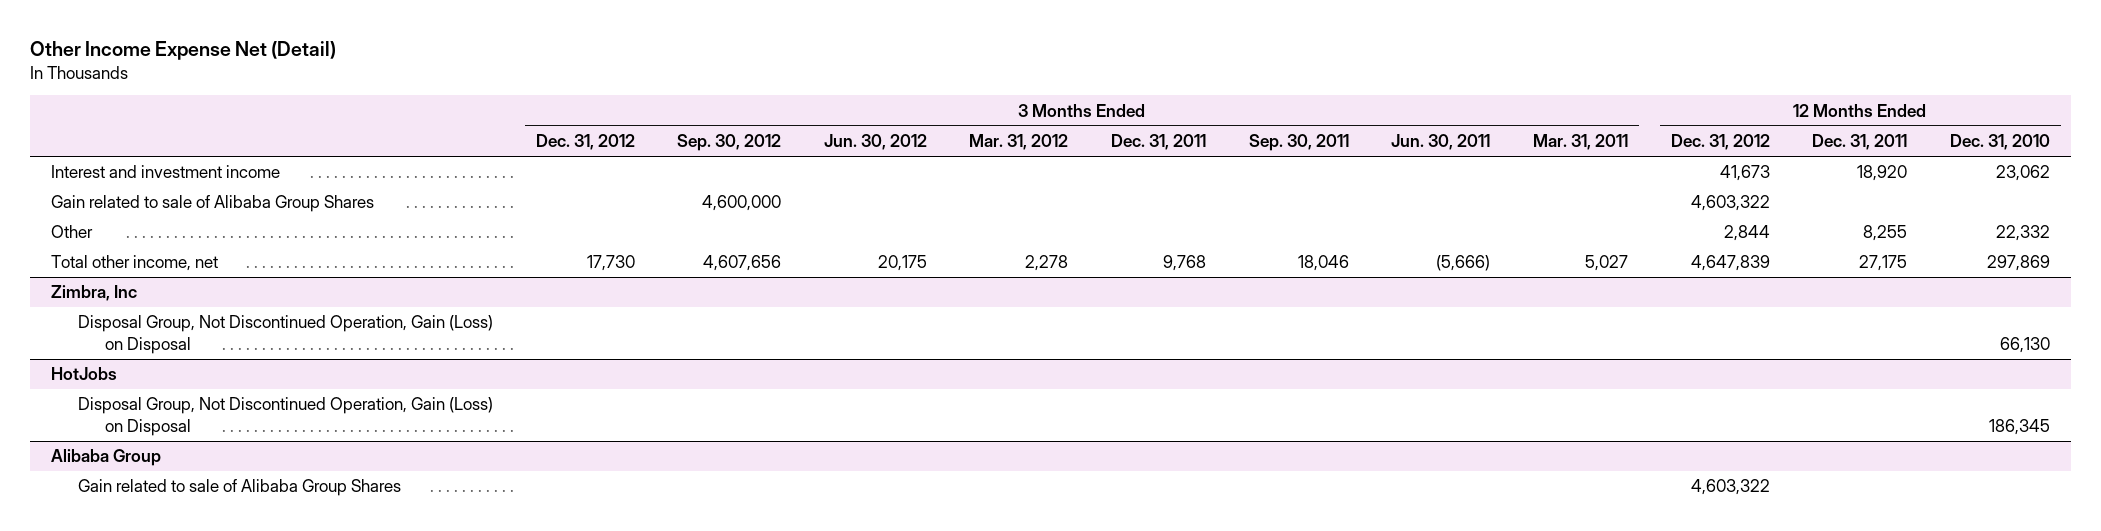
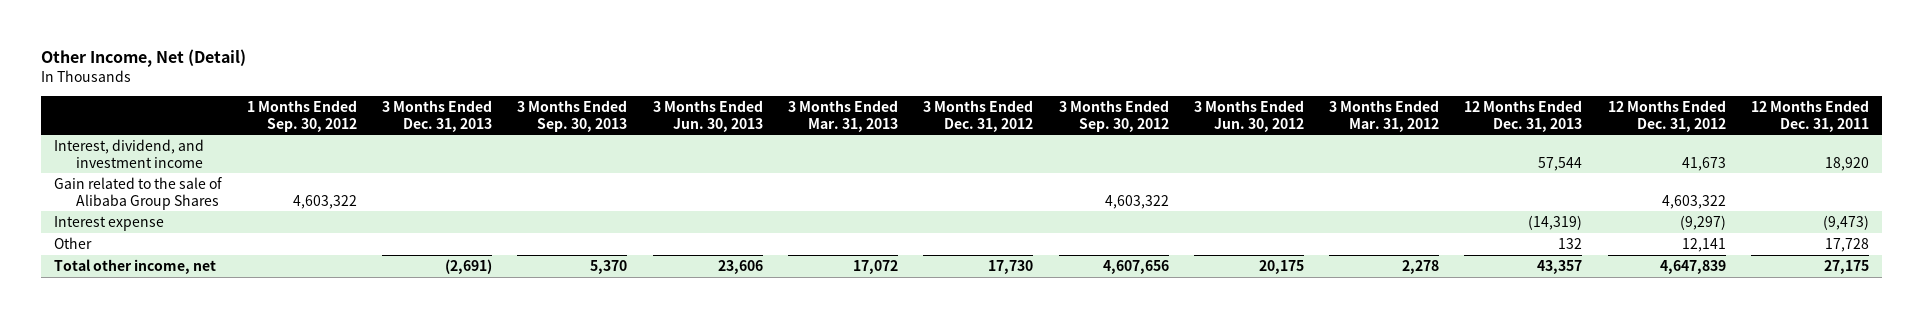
[29,40,336,60] Other Income Expense Net (Detail) -> [40,48,246,67] Other Income, Net (Detail)
[1111,134,1207,151] Dec. 31, 2011 -> none
[1248,134,1349,152] Sep. 30, 2011 -> none
[1391,134,1491,151] Jun. 30, 2011 -> none
[1533,134,1629,151] Mar. 31, 2011 -> none
[1949,134,2050,151] Dec. 31, 2010 -> none
none -> [246,100,357,132] 1 Months Ended Sep. 30, 2012
none -> [382,100,493,132] 3 Months Ended Dec. 31, 2013
none -> [517,100,628,132] 3 Months Ended Sep. 30, 2013
none -> [652,100,763,132] 3 Months Ended Jun. 30, 2013
none -> [787,100,898,132] 3 Months Ended Mar. 31, 2013
none -> [1464,100,1583,132] 12 Months Ended Dec. 31, 2013
[51,165,281,179] Interest and investment income -> [53,139,204,168] Interest, dividend, and investment income
[51,195,375,213] Gain related to sale of Alibaba Group Shares -> [53,177,222,210] Gain related to the sale of Alibaba Group Shares
[702,195,782,212] 4,600,000 -> [1104,194,1169,209] 4,603,322
none -> [53,216,164,232] Interest expense
[1723,225,1770,242] 2,844 -> [1681,238,1726,253] 12,141
[1863,225,1908,242] 8,255 -> [1824,238,1869,253] 17,728
[51,285,138,302] Zimbra, Inc -> none
[77,315,493,354] Disposal Group, Not Discontinued Operation, Gain (Loss) on Disposal -> none
[51,367,118,381] HotJobs -> none
[77,397,493,436] Disposal Group, Not Discontinued Operation, Gain (Loss) on Disposal -> none
[51,449,162,467] Alibaba Group -> none
[77,479,401,497] Gain related to sale of Alibaba Group Shares -> none

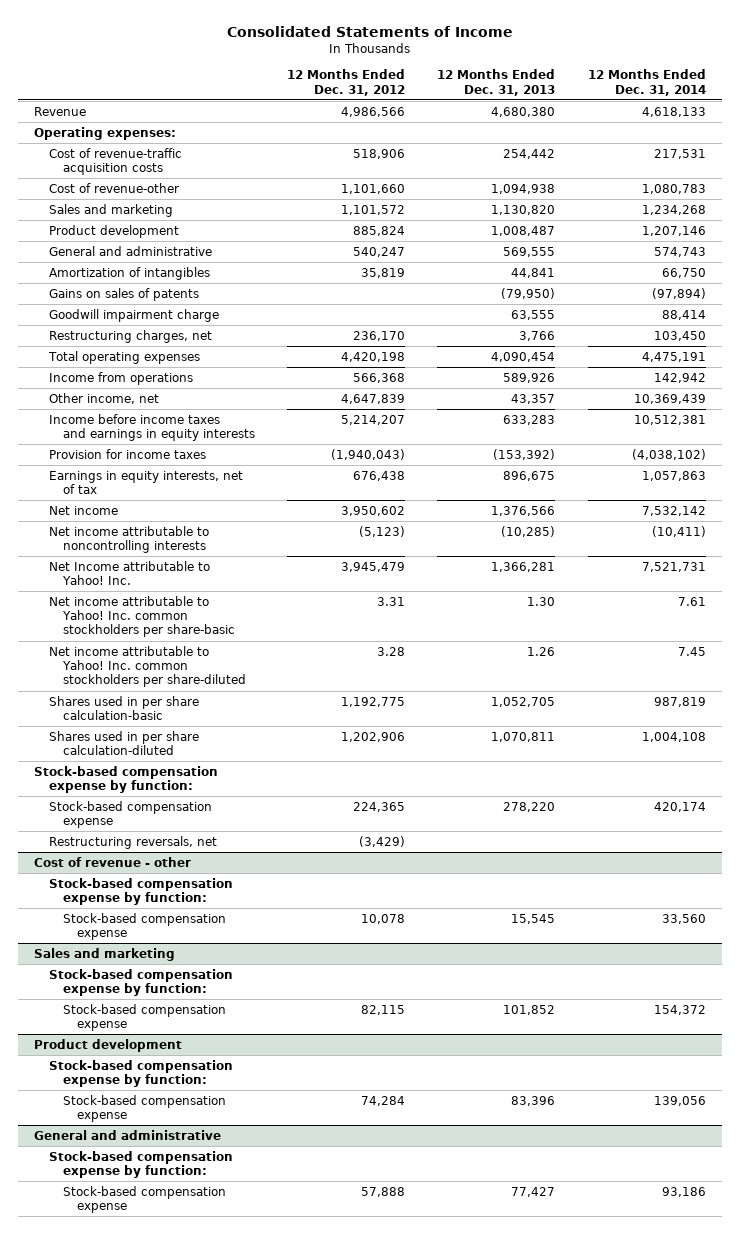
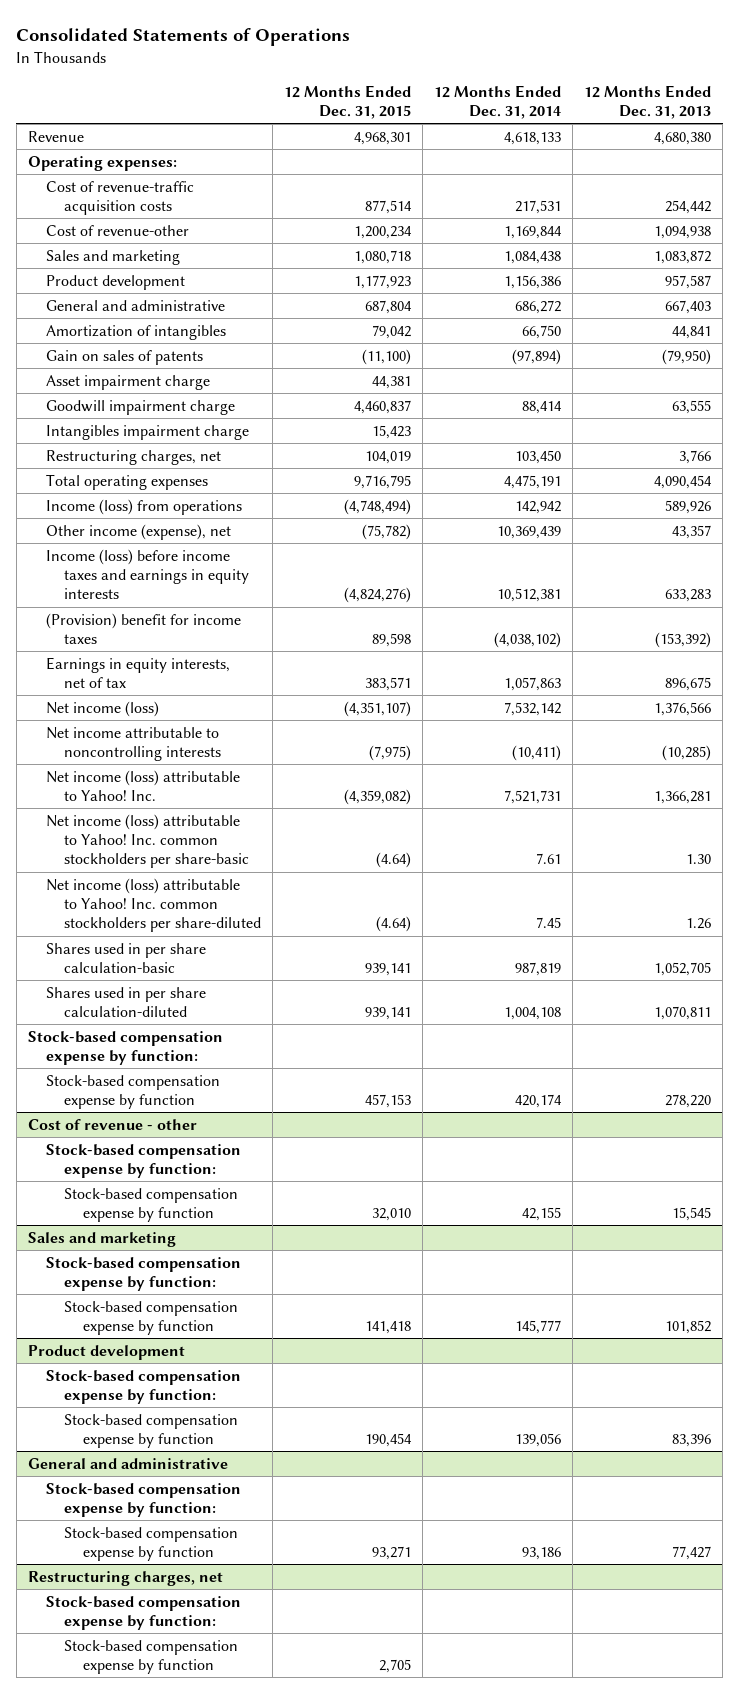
[226,25,513,37] Consolidated Statements of Income -> [16,28,351,47] Consolidated Statements of Operations
[286,69,405,96] 12 Months Ended Dec. 31, 2012 -> none
none -> [284,84,412,120] 12 Months Ended Dec. 31, 2015
[641,184,706,195] 1,080,783 -> [504,225,563,239] 1,169,844
[491,205,556,216] 1,130,820 -> [654,249,712,264] 1,083,872
[641,205,706,216] 1,234,268 -> [504,250,562,264] 1,084,438
[491,226,556,237] 1,008,487 -> [665,274,712,289] 957,587
[641,226,706,237] 1,207,146 -> [504,274,562,289] 1,156,386
[503,247,556,258] 569,555 -> [665,299,712,314] 667,403
[653,247,706,258] 574,743 -> [515,299,562,314] 686,272
[48,288,199,302] Gains on sales of patents -> [46,349,204,365] Gain on sales of patents
none -> [46,374,211,390] Asset impairment charge
none -> [46,424,250,440] Intangibles impairment charge
[48,372,193,386] Income from operations -> [46,498,243,515] Income (loss) from operations
[48,393,159,405] Other income, net -> [46,523,232,540] Other income (expense), net
[48,414,255,442] Income before income taxes and earnings in equity interests -> [46,548,250,600] Income (loss) before income taxes and earnings in equity interests
[48,449,206,460] Provision for income taxes -> [46,612,242,645] (Provision) benefit for income taxes
[48,506,118,516] Net income -> [46,700,160,717] Net income (loss)
[48,561,210,586] Net Income attributable to Yahoo! Inc. -> [46,769,241,802] Net income (loss) attributable to Yahoo! Inc.
[48,596,235,638] Net income attributable to Yahoo! Inc. common stockholders per share-basic -> [46,813,250,869] Net income (loss) attributable to Yahoo! Inc. common stockholders per share-basic
[48,646,246,688] Net income attributable to Yahoo! Inc. common stockholders per share-diluted -> [46,877,262,933] Net income (loss) attributable to Yahoo! Inc. common stockholders per share-diluted
[48,836,217,850] Restructuring reversals, net -> none
[48,801,212,829] Stock-based compensation expense -> [46,1074,221,1110] Stock-based compensation expense by function
[62,913,226,941] Stock-based compensation expense -> [64,1187,239,1223] Stock-based compensation expense by function
[661,914,706,925] 33,560 -> [522,1207,562,1222] 42,155
[62,1004,226,1032] Stock-based compensation expense -> [64,1300,239,1336] Stock-based compensation expense by function
[653,1005,706,1016] 154,372 -> [515,1320,562,1335] 145,777
[62,1095,226,1123] Stock-based compensation expense -> [64,1413,239,1449] Stock-based compensation expense by function
[62,1186,226,1214] Stock-based compensation expense -> [64,1526,239,1562] Stock-based compensation expense by function
none -> [27,1570,223,1586] Restructuring charges, net
none -> [46,1595,242,1631] Stock-based compensation expense by function:
none -> [64,1639,239,1675] Stock-based compensation expense by function

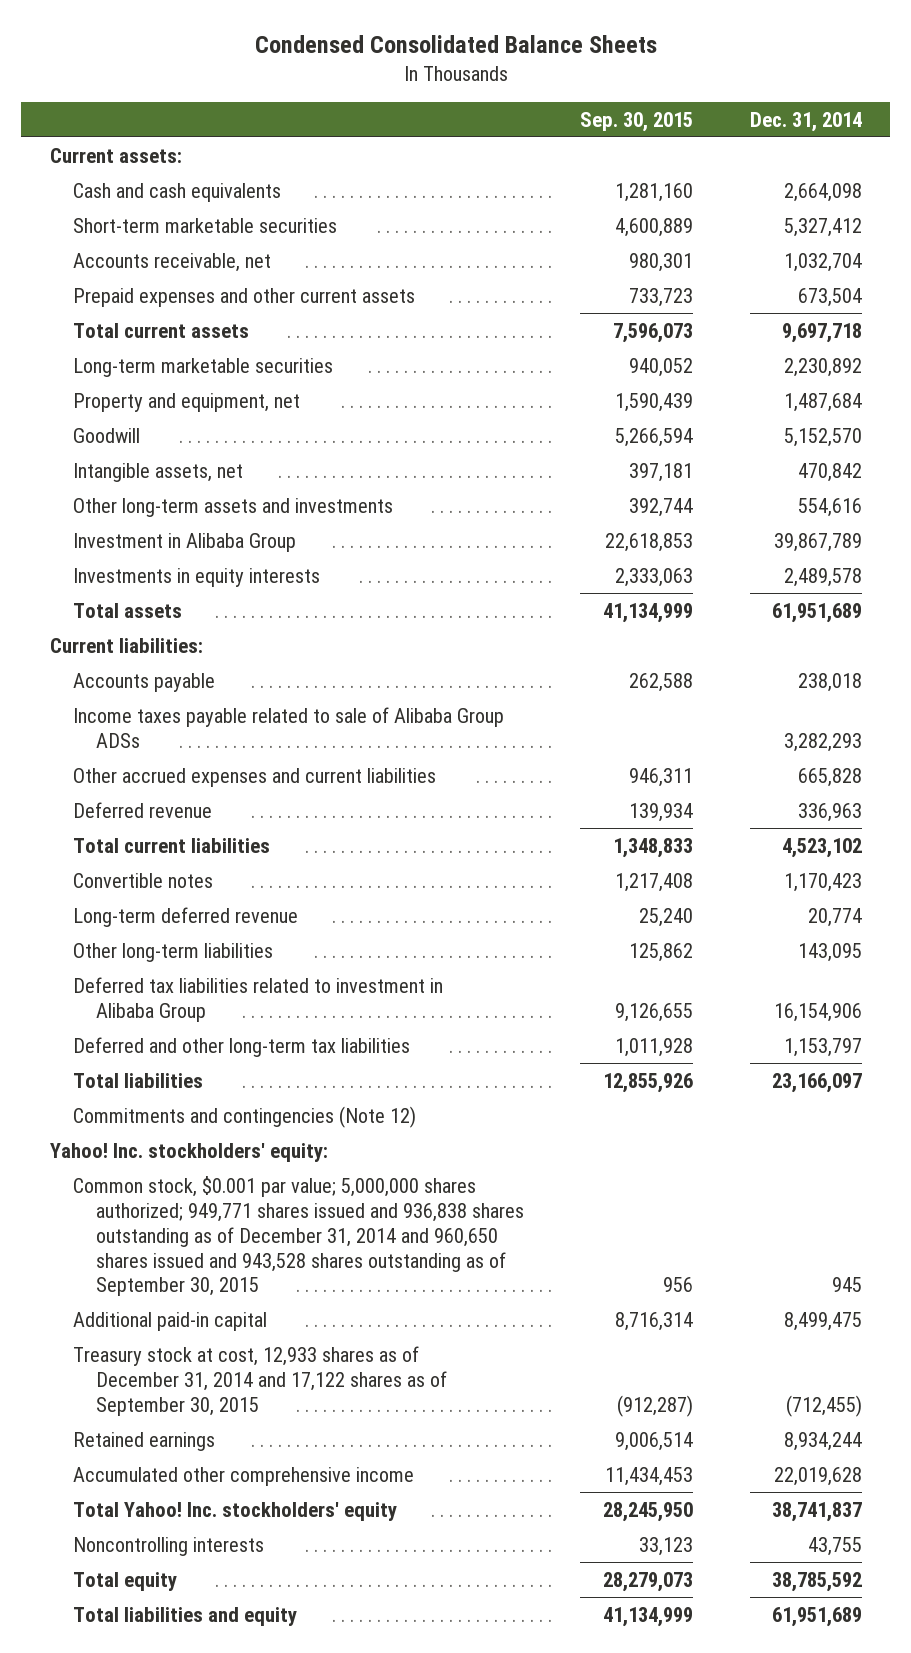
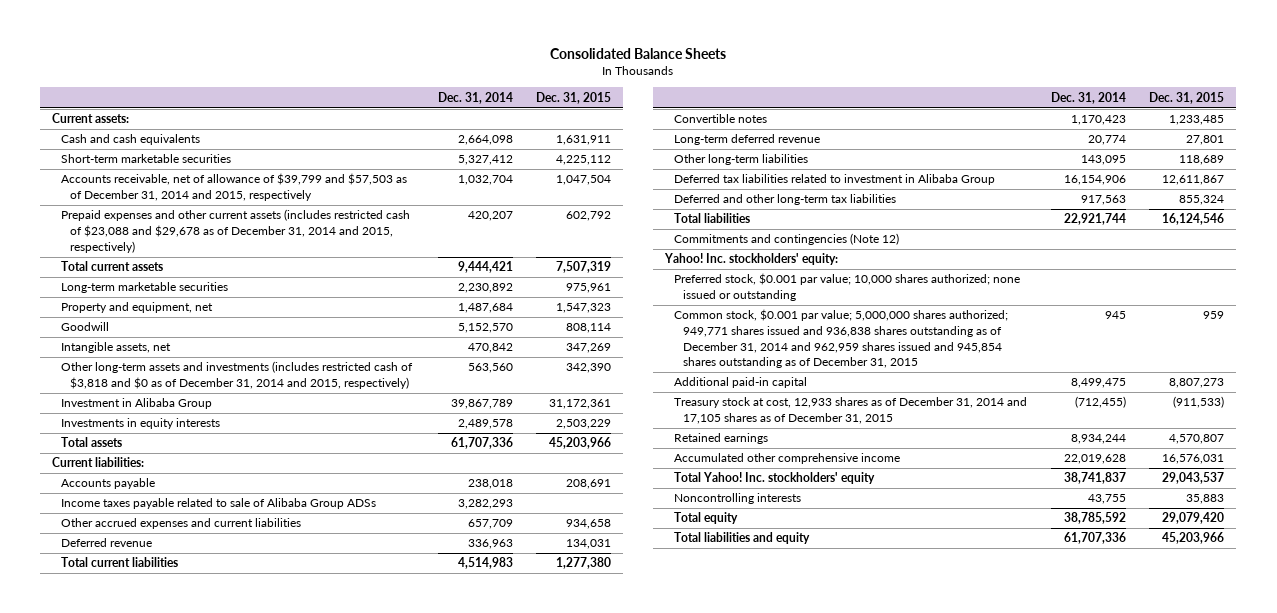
[254,35,657,54] Condensed Consolidated Balance Sheets -> [550,48,727,60] Consolidated Balance Sheets
[580,111,694,132] Sep. 30, 2015 -> none
none -> [536,91,612,104] Dec. 31, 2015
[72,252,271,272] Accounts receivable, net -> [60,173,407,202] Accounts receivable, net of allowance of $39,799 and $57,503 as of December 31, 2014 and 2015, respectively
[72,287,415,307] Prepaid expenses and other current assets -> [60,209,410,253] Prepaid expenses and other current assets (includes restricted cash of $23,088 and $29,678 as of December 31, 2014 and 2015, respectively)
[797,287,862,307] 673,504 -> [467,211,513,222] 420,207
[781,322,862,343] 9,697,718 -> [457,261,513,274] 9,444,421
[72,497,393,517] Other long-term assets and investments -> [60,361,413,390] Other long-term assets and investments (includes restricted cash of $3,818 and $0 as of December 31, 2014 and 2015, respectively)
[797,497,862,517] 554,616 -> [467,363,513,374] 563,560
[771,602,862,623] 61,951,689 -> [450,437,513,450] 61,707,336
[797,767,862,787] 665,828 -> [467,519,513,530] 657,709
[781,837,862,858] 4,523,102 -> [457,557,513,570] 4,514,983
[783,1037,862,1057] 1,153,797 -> [1080,195,1126,206] 917,563
[771,1072,862,1093] 23,166,097 -> [1063,213,1126,226] 22,921,744
none -> [674,273,1021,302] Preferred stock, $0.001 par value; 10,000 shares authorized; none issued or outstanding
[72,1175,524,1297] Common stock, $0.001 par value; 5,000,000 shares authorized; 949,771 shares issued and 936,838 shares outstanding as of December 31, 2014 and 960,650 shares issued and 943,528 shares outstanding as of September 30, 2015 -> [674,309,1009,369] Common stock, $0.001 par value; 5,000,000 shares authorized; 949,771 shares issued and 936,838 shares outstanding as of December 31, 2014 and 962,959 shares issued and 945,854 shares outstanding as of December 31, 2015
[72,1345,447,1416] Treasury stock at cost, 12,933 shares as of December 31, 2014 and 17,122 shares as of September 30, 2015 -> [674,397,1028,425] Treasury stock at cost, 12,933 shares as of December 31, 2014 and 17,105 shares as of December 31, 2015
[771,1606,862,1627] 61,951,689 -> [1063,532,1126,545] 61,707,336

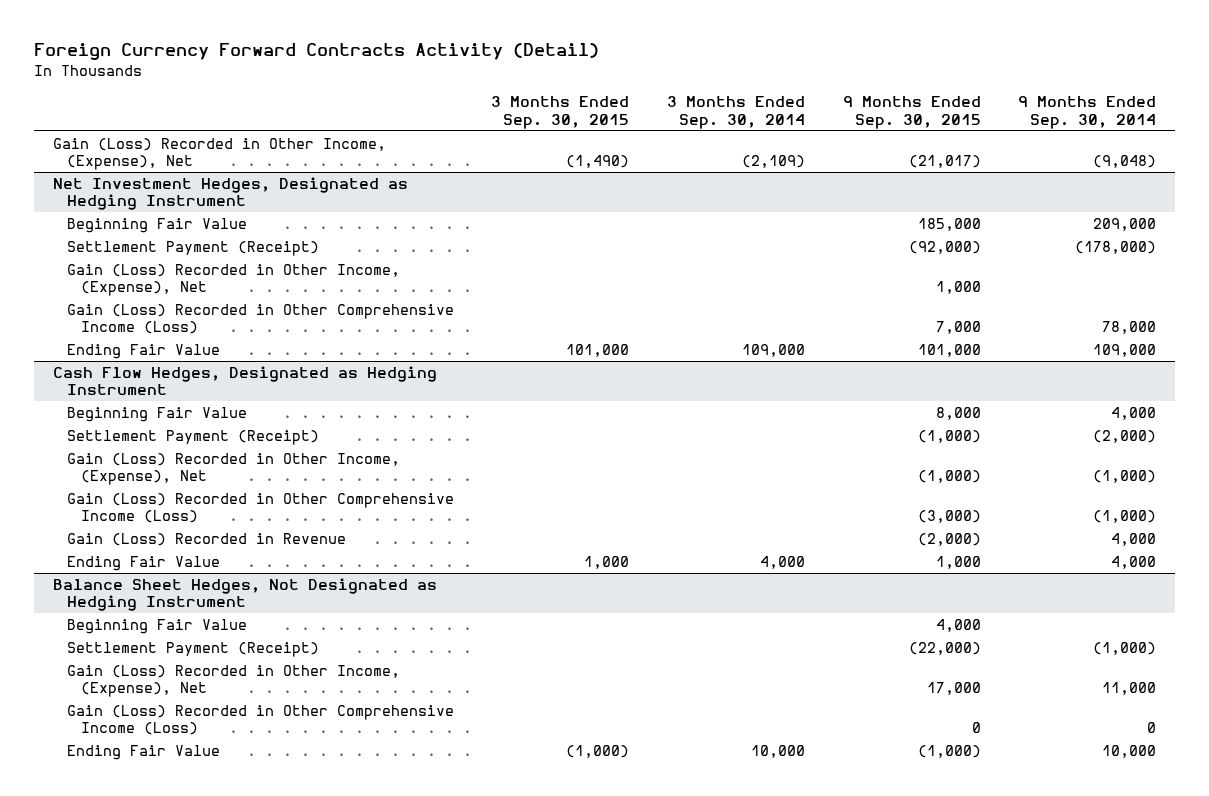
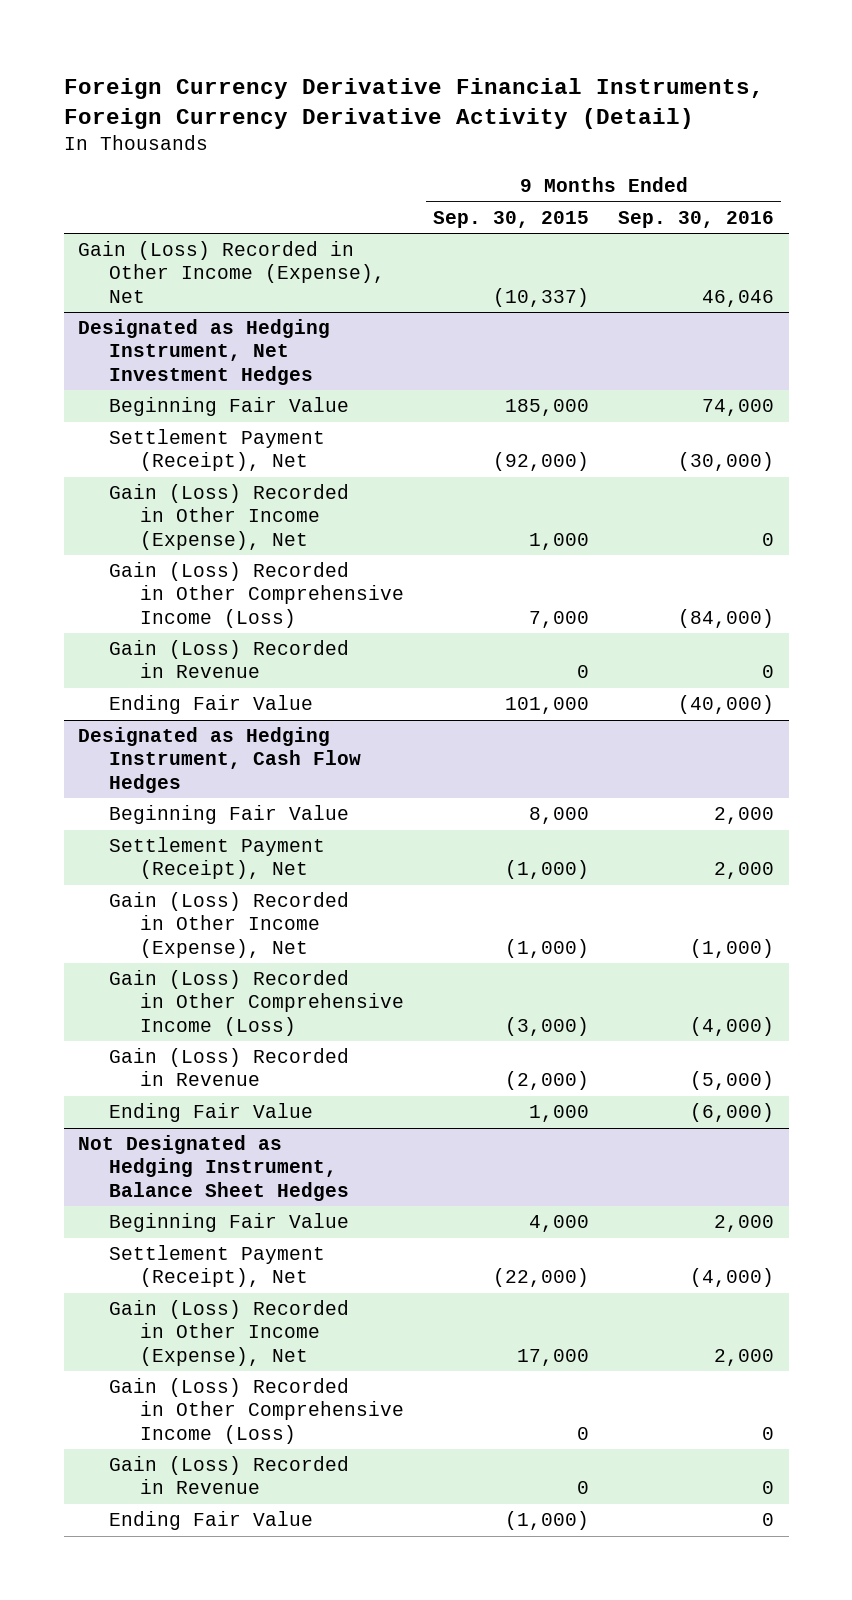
[33,43,599,61] Foreign Currency Forward Contracts Activity (Detail) -> [63,77,764,130] Foreign Currency Derivative Financial Instruments, Foreign Currency Derivative Activity (Detail)
[491,96,630,129] 3 Months Ended Sep. 30, 2015 -> none
[666,96,805,129] 3 Months Ended Sep. 30, 2014 -> none
[1018,96,1157,129] 9 Months Ended Sep. 30, 2014 -> none
none -> [618,210,775,228] Sep. 30, 2016
[52,138,386,171] Gain (Loss) Recorded in Other Income, (Expense), Net -> [78,241,386,303] Gain (Loss) Recorded in Other Income (Expense), Net
[908,155,981,169] (21,017) -> [492,287,589,307] (10,337)
[52,177,408,211] Net Investment Hedges, Designated as Hedging Instrument -> [78,319,331,385] Designated as Hedging Instrument, Net Investment Hedges
[66,241,319,257] Settlement Payment (Receipt) -> [109,429,326,472] Settlement Payment (Receipt), Net
[66,264,400,297] Gain (Loss) Recorded in Other Income, (Expense), Net -> [109,484,350,550] Gain (Loss) Recorded in Other Income (Expense), Net
none -> [109,640,350,679] Gain (Loss) Recorded in Revenue
[52,366,437,396] Cash Flow Hedges, Designated as Hedging Instrument -> [78,727,362,793] Designated as Hedging Instrument, Cash Flow Hedges
[66,430,319,446] Settlement Payment (Receipt) -> [109,837,326,880] Settlement Payment (Receipt), Net
[66,453,400,486] Gain (Loss) Recorded in Other Income, (Expense), Net -> [109,892,350,958] Gain (Loss) Recorded in Other Income (Expense), Net
[52,578,437,612] Balance Sheet Hedges, Not Designated as Hedging Instrument -> [78,1135,350,1201] Not Designated as Hedging Instrument, Balance Sheet Hedges
[66,642,319,658] Settlement Payment (Receipt) -> [109,1245,326,1288] Settlement Payment (Receipt), Net
[66,665,400,698] Gain (Loss) Recorded in Other Income, (Expense), Net -> [109,1300,350,1366] Gain (Loss) Recorded in Other Income (Expense), Net
none -> [109,1456,350,1495] Gain (Loss) Recorded in Revenue

